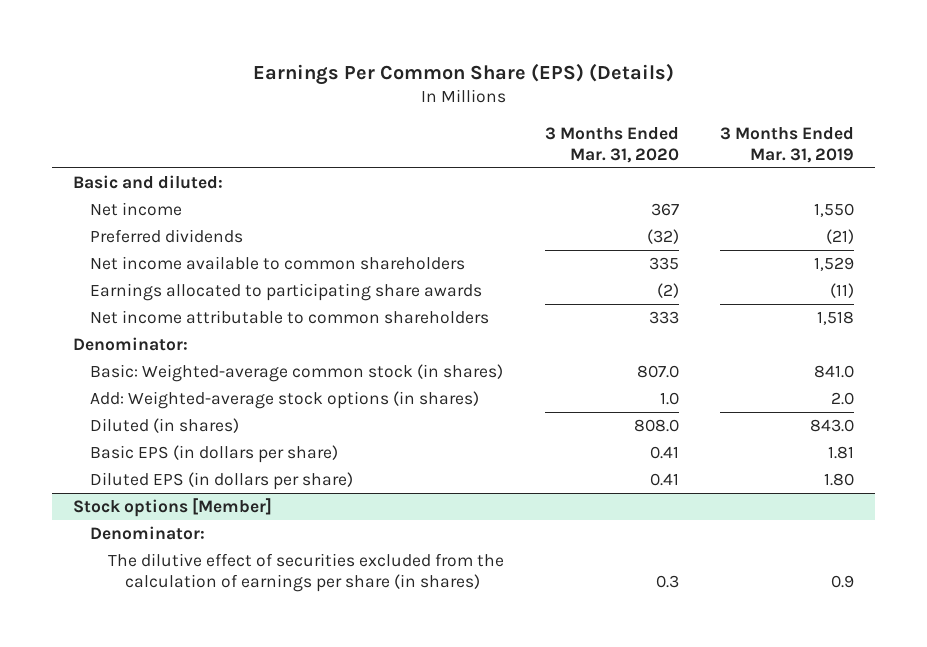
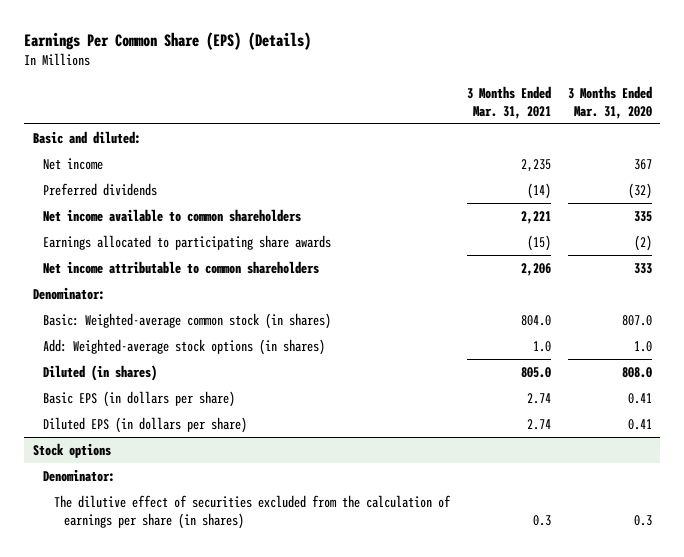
[720,126,855,163] 3 Months Ended Mar. 31, 2019 -> none
none -> [466,85,551,119] 3 Months Ended Mar. 31, 2021
[72,497,272,517] Stock options [Member] -> [32,443,111,459] Stock options

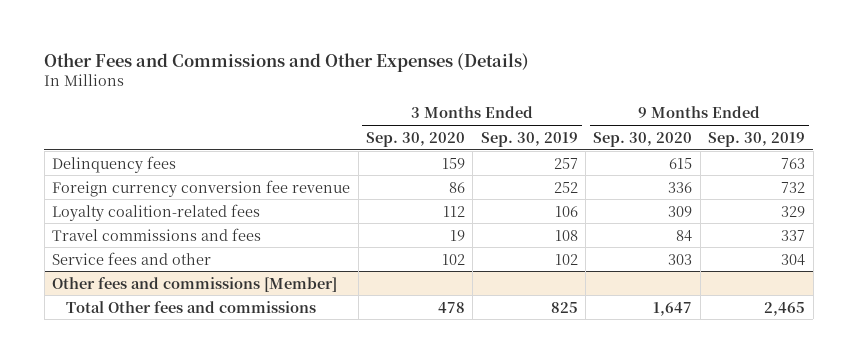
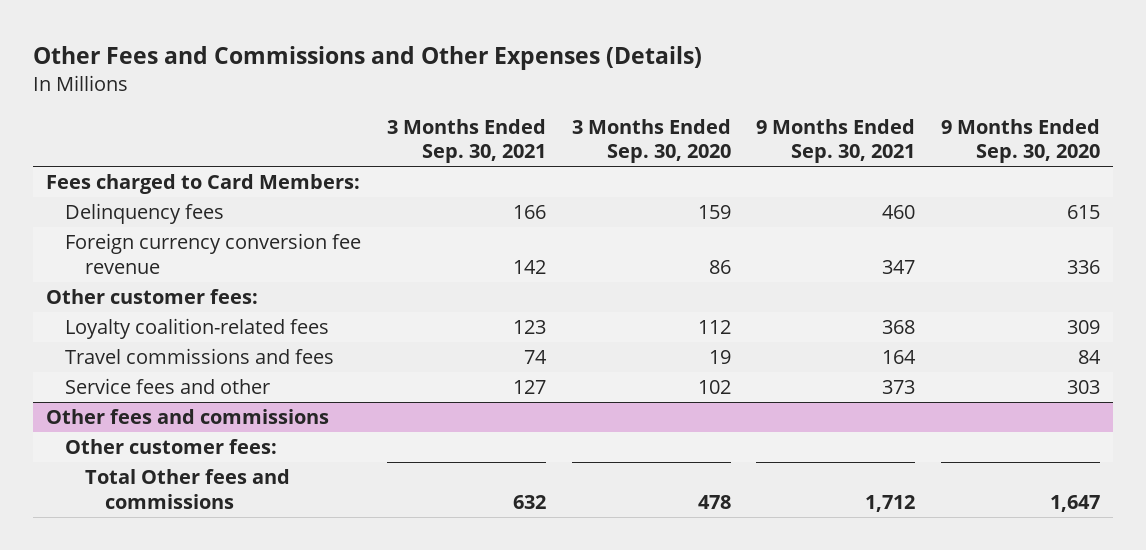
[480,131,578,147] Sep. 30, 2019 -> none
[708,131,806,147] Sep. 30, 2019 -> none
none -> [387,118,547,164] 3 Months Ended Sep. 30, 2021
none -> [756,118,916,164] 9 Months Ended Sep. 30, 2021
none -> [45,174,360,195] Fees charged to Card Members:
none -> [45,289,258,305] Other customer fees:
[52,276,338,292] Other fees and commissions [Member] -> [45,409,329,425] Other fees and commissions
none -> [65,439,278,455] Other customer fees:

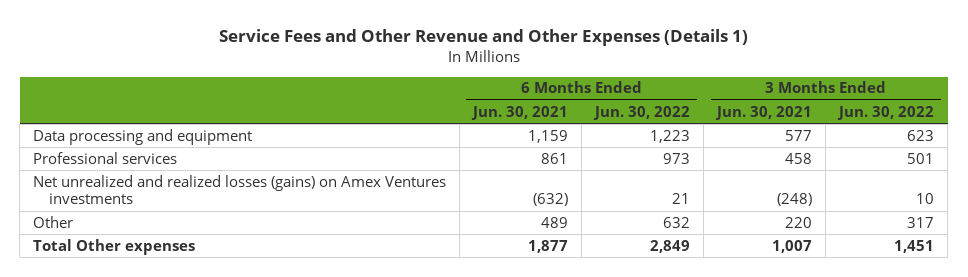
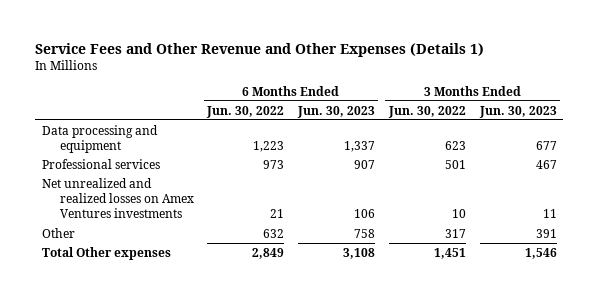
[471,105,569,120] Jun. 30, 2021 -> none
[715,105,813,120] Jun. 30, 2021 -> none
none -> [297,105,376,118] Jun. 30, 2023
none -> [478,105,557,118] Jun. 30, 2023
[33,174,447,205] Net unrealized and realized losses (gains) on Amex Ventures investments -> [41,177,194,219] Net unrealized and realized losses on Amex Ventures investments

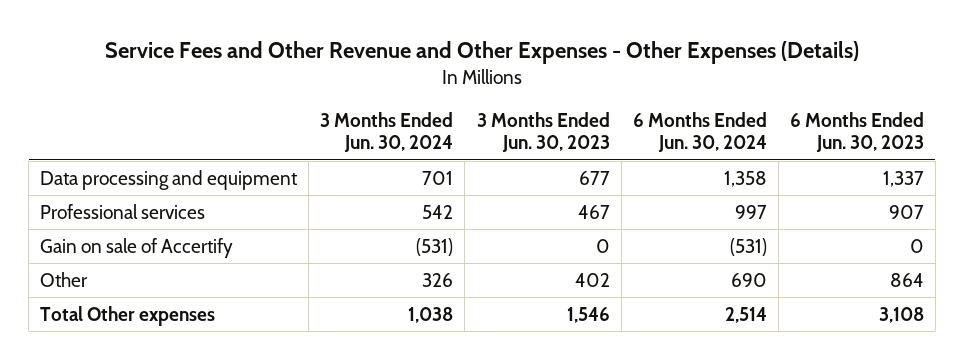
[34,42,484,57] Service Fees and Other Revenue and Other Expenses (Details 1) -> [105,41,860,65] Service Fees and Other Revenue and Other Expenses - Other Expenses (Details)
[206,105,285,118] Jun. 30, 2022 -> none
[387,105,466,118] Jun. 30, 2022 -> none
none -> [320,111,454,153] 3 Months Ended Jun. 30, 2024
none -> [632,111,767,153] 6 Months Ended Jun. 30, 2024
[41,177,194,219] Net unrealized and realized losses on Amex Ventures investments -> none
none -> [40,237,234,258] Gain on sale of Accertify
[354,228,376,238] 758 -> [889,272,924,287] 864
[535,228,557,238] 391 -> [574,272,610,287] 402

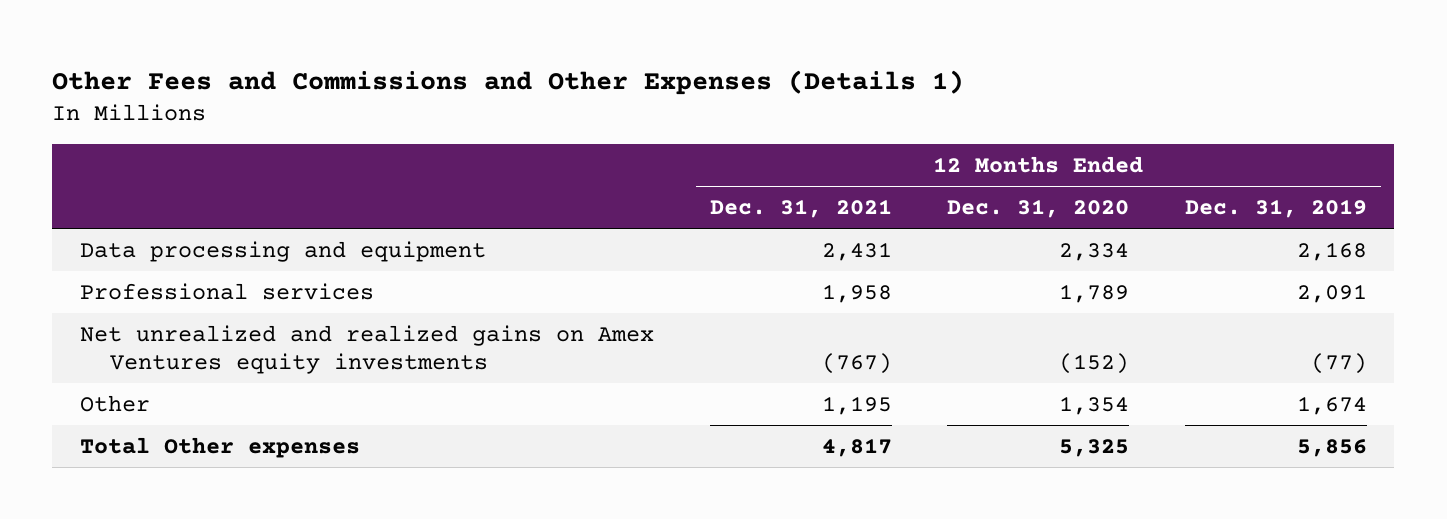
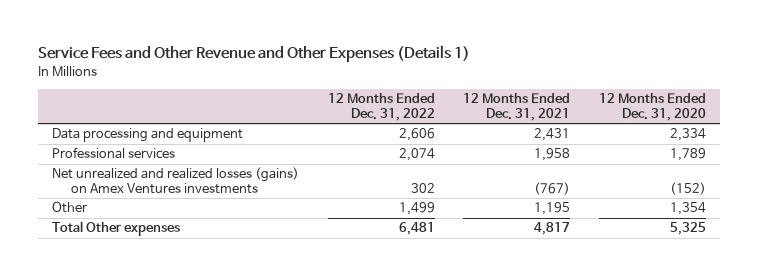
[52,69,965,95] Other Fees and Commissions and Other Expenses (Details 1) -> [38,45,471,63] Service Fees and Other Revenue and Other Expenses (Details 1)
[1184,198,1367,218] Dec. 31, 2019 -> none
none -> [327,93,435,122] 12 Months Ended Dec. 31, 2022
[79,324,654,374] Net unrealized and realized gains on Amex Ventures equity investments -> [52,167,300,195] Net unrealized and realized losses (gains) on Amex Ventures investments

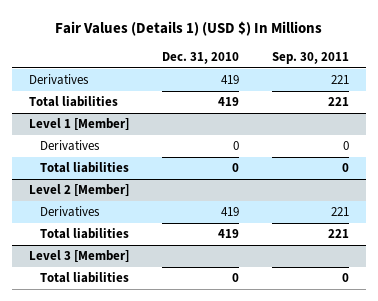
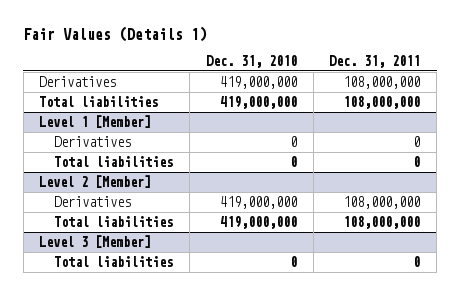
[54,20,322,36] Fair Values (Details 1) (USD $) In Millions -> [23,26,208,43] Fair Values (Details 1)
[272,52,350,65] Sep. 30, 2011 -> none
none -> [329,55,421,69] Dec. 31, 2011
[220,75,239,85] 419 -> [219,75,297,89] 419,000,000
[217,97,239,107] 419 -> [219,95,297,109] 419,000,000
[220,207,239,217] 419 -> [219,195,297,209] 419,000,000
[217,229,239,239] 419 -> [219,215,297,229] 419,000,000

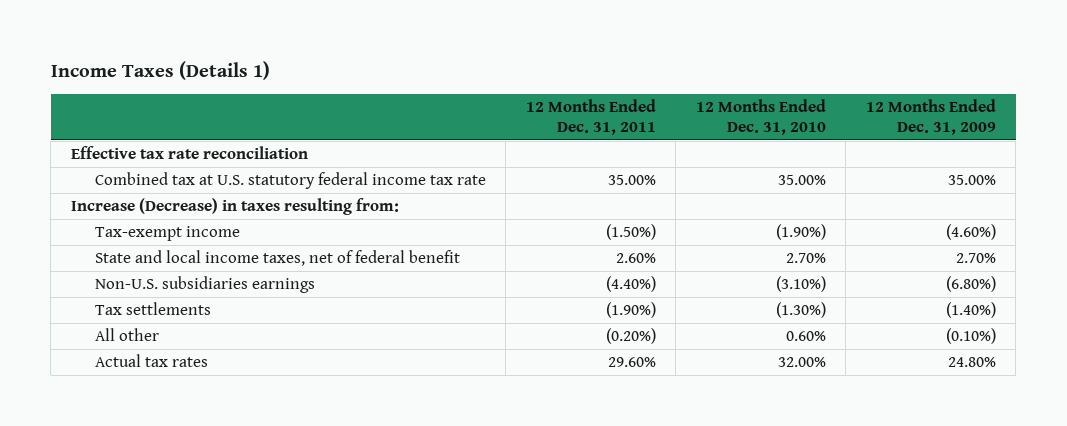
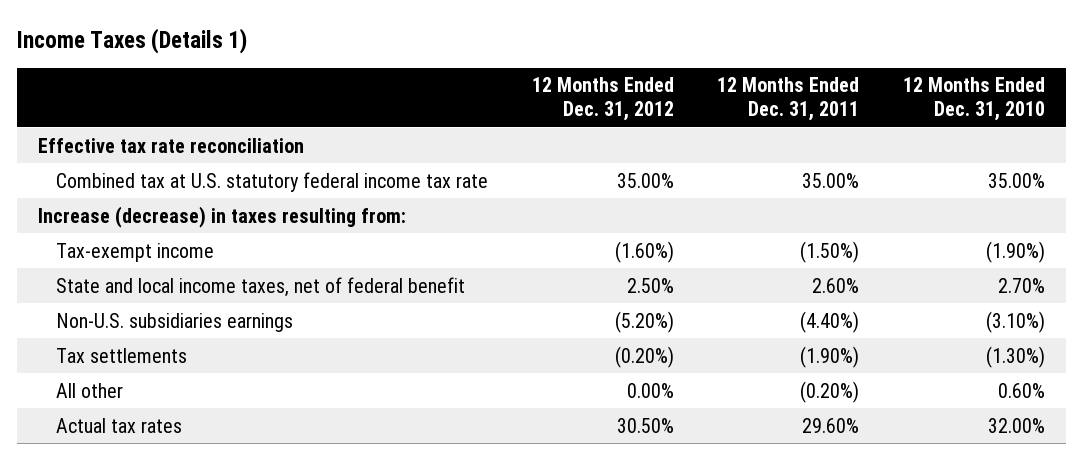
[865,98,996,136] 12 Months Ended Dec. 31, 2009 -> none
none -> [531,77,674,122] 12 Months Ended Dec. 31, 2012
[70,198,399,216] Increase (Decrease) in taxes resulting from: -> [38,205,407,228] Increase (decrease) in taxes resulting from:

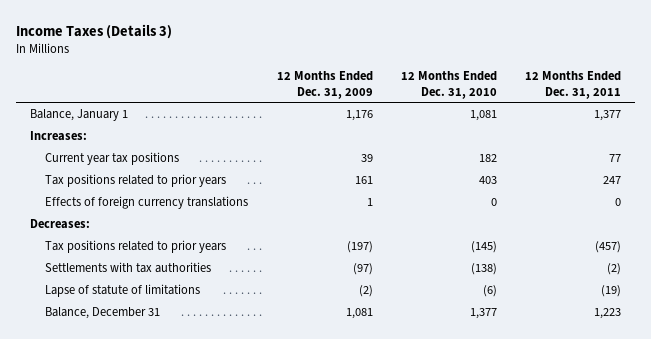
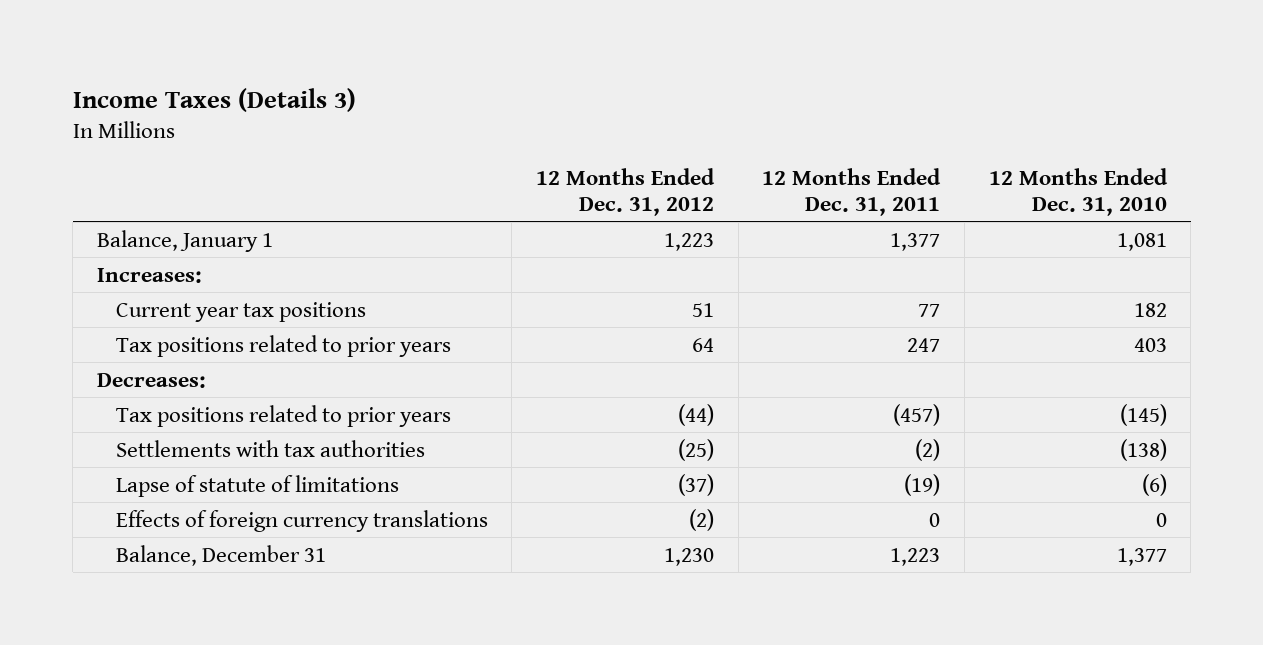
[276,71,373,99] 12 Months Ended Dec. 31, 2009 -> none
none -> [535,167,715,216] 12 Months Ended Dec. 31, 2012
[45,195,249,209] Effects of foreign currency translations -> [115,509,488,532] Effects of foreign currency translations

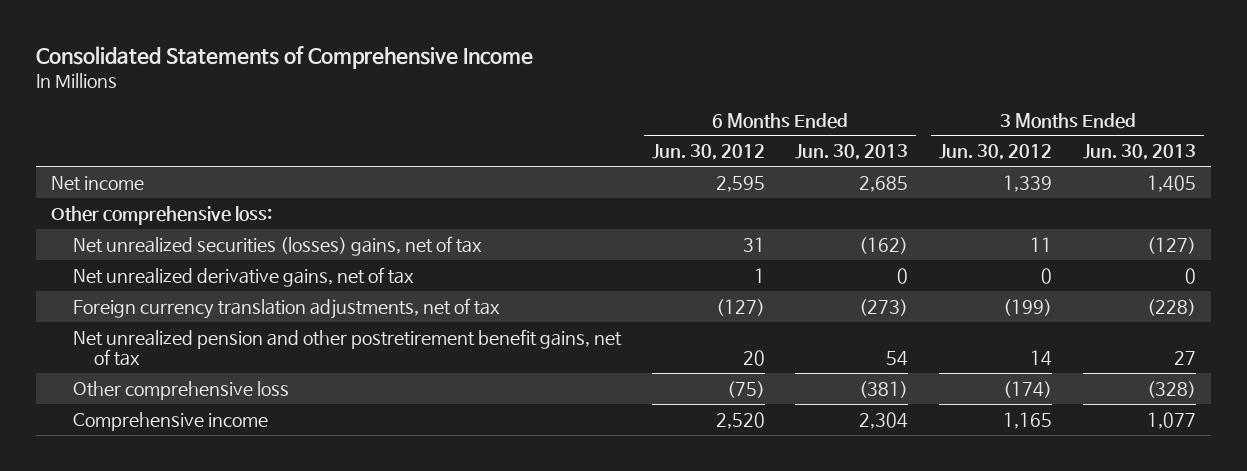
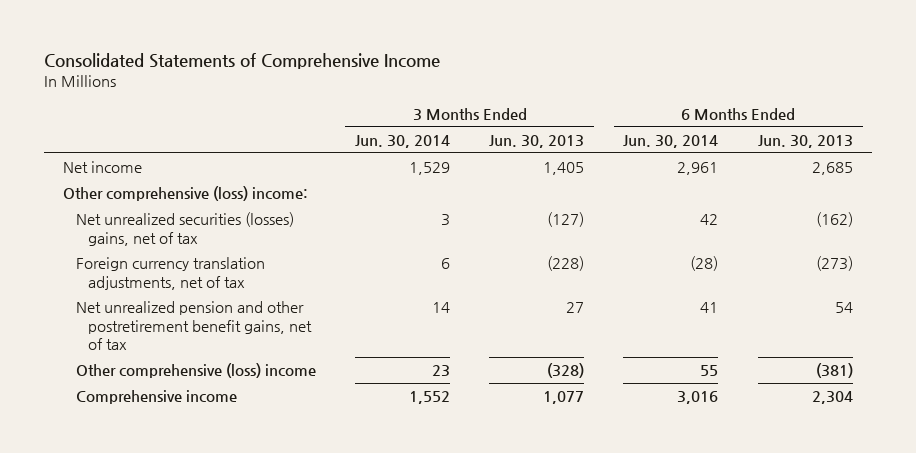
[651,144,765,161] Jun. 30, 2012 -> none
[939,144,1053,161] Jun. 30, 2012 -> none
none -> [354,134,450,148] Jun. 30, 2014
none -> [623,134,719,148] Jun. 30, 2014
[51,205,273,225] Other comprehensive loss: -> [63,186,309,202] Other comprehensive (loss) income:
[72,266,414,287] Net unrealized derivative gains, net of tax -> none
[72,380,289,400] Other comprehensive loss -> [75,363,316,379] Other comprehensive (loss) income

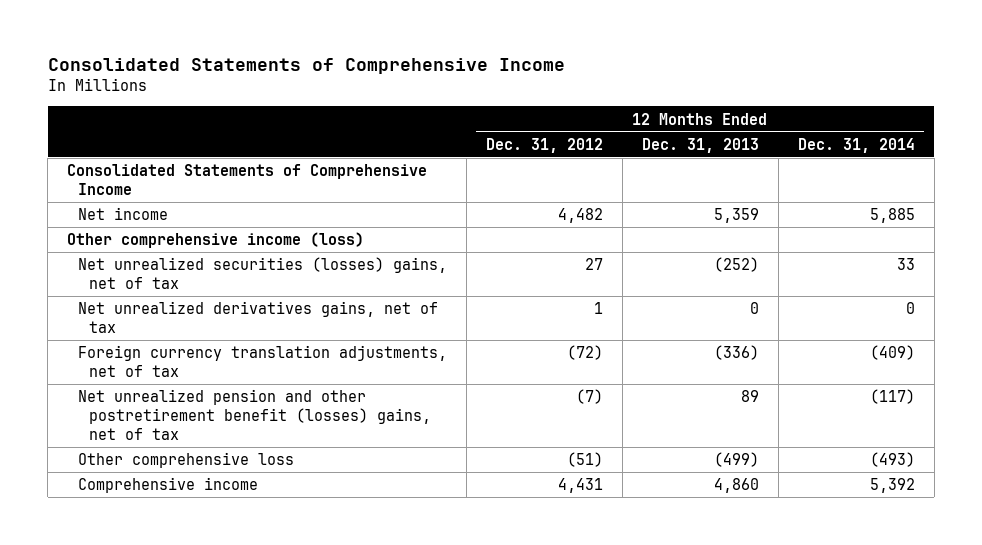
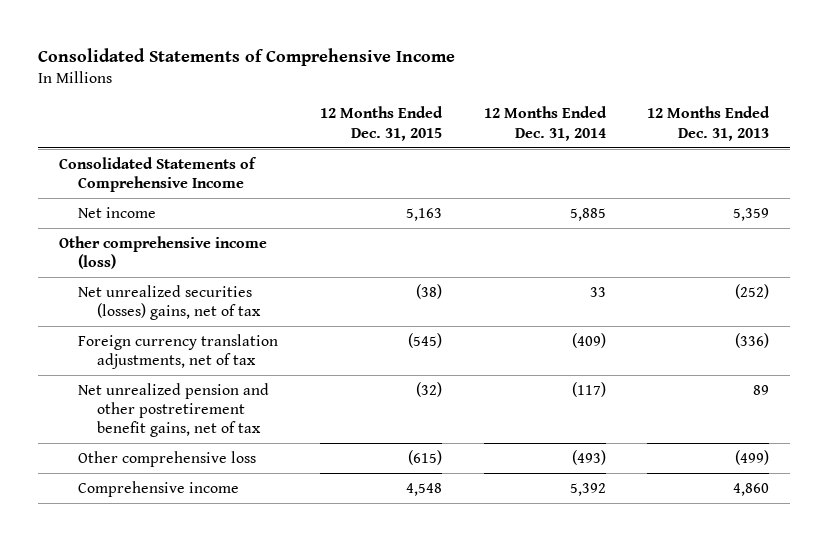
[486,137,604,153] Dec. 31, 2012 -> none
none -> [319,106,443,141] 12 Months Ended Dec. 31, 2015
[78,301,439,333] Net unrealized derivatives gains, net of tax -> none
[78,389,432,440] Net unrealized pension and other postretirement benefit (losses) gains, net of tax -> [78,382,270,437] Net unrealized pension and other postretirement benefit gains, net of tax

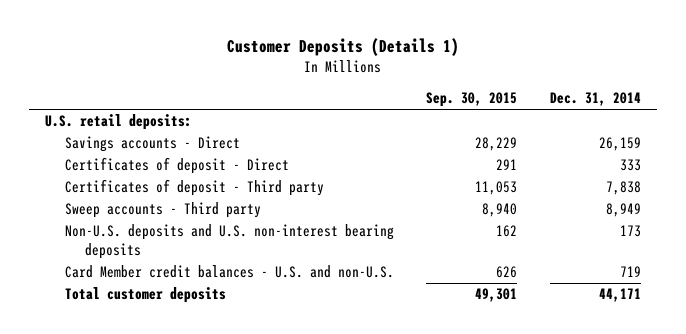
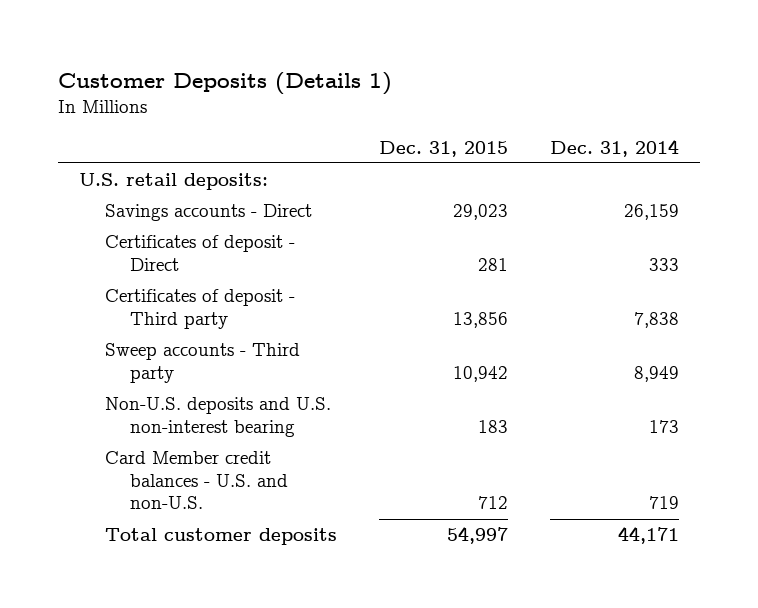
[426,92,518,108] Sep. 30, 2015 -> none
none -> [378,140,508,157] Dec. 31, 2015
[64,224,394,259] Non-U.S. deposits and U.S. non-interest bearing deposits -> [104,397,331,437] Non-U.S. deposits and U.S. non-interest bearing

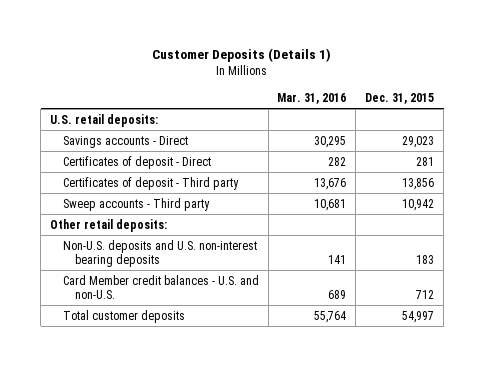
[549,138,679,157] Dec. 31, 2014 -> none
none -> [277,92,347,104] Mar. 31, 2016
none -> [50,218,168,232] Other retail deposits:
[104,397,331,437] Non-U.S. deposits and U.S. non-interest bearing -> [62,239,257,267] Non-U.S. deposits and U.S. non-interest bearing deposits

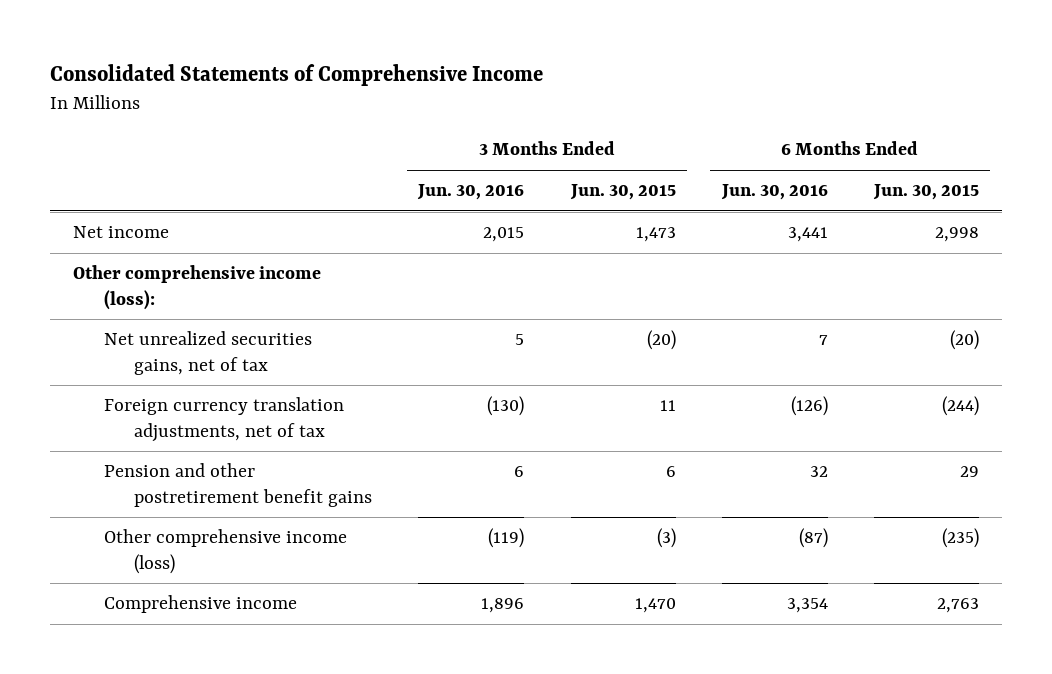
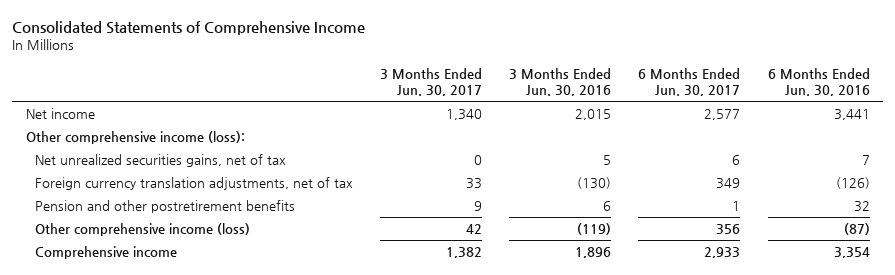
[569,184,676,201] Jun. 30, 2015 -> none
[872,184,979,201] Jun. 30, 2015 -> none
none -> [379,67,482,96] 3 Months Ended Jun. 30, 2017
none -> [638,67,741,96] 6 Months Ended Jun. 30, 2017
[103,463,373,507] Pension and other postretirement benefit gains -> [34,200,295,214] Pension and other postretirement benefits

